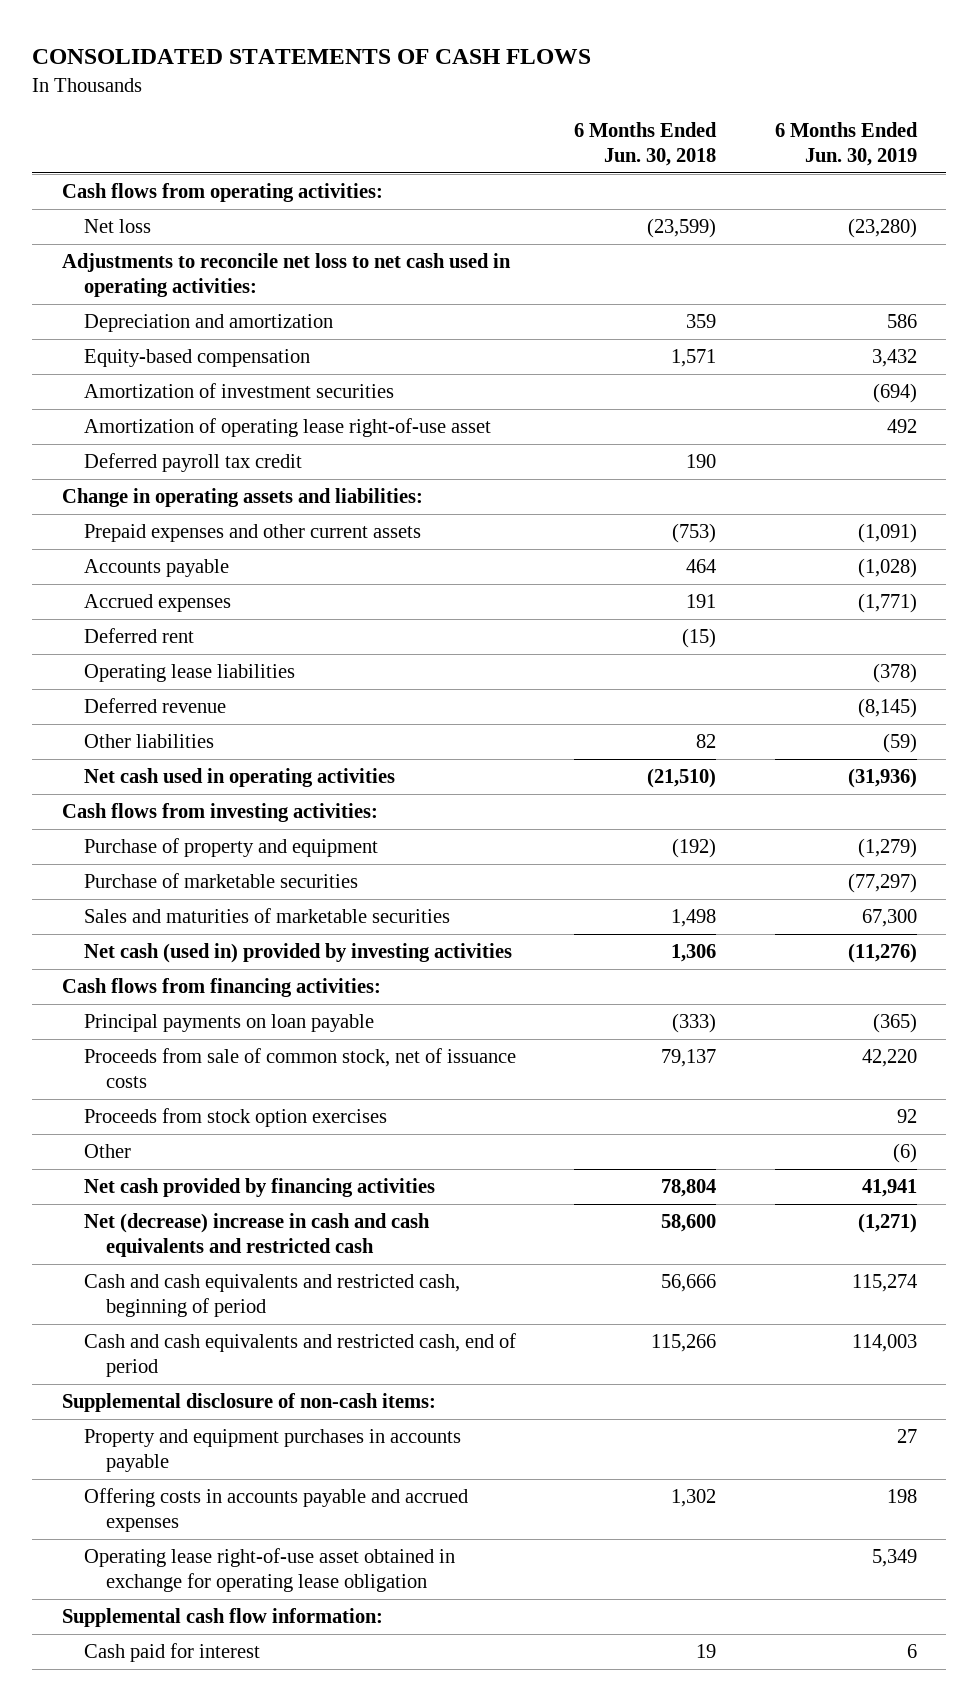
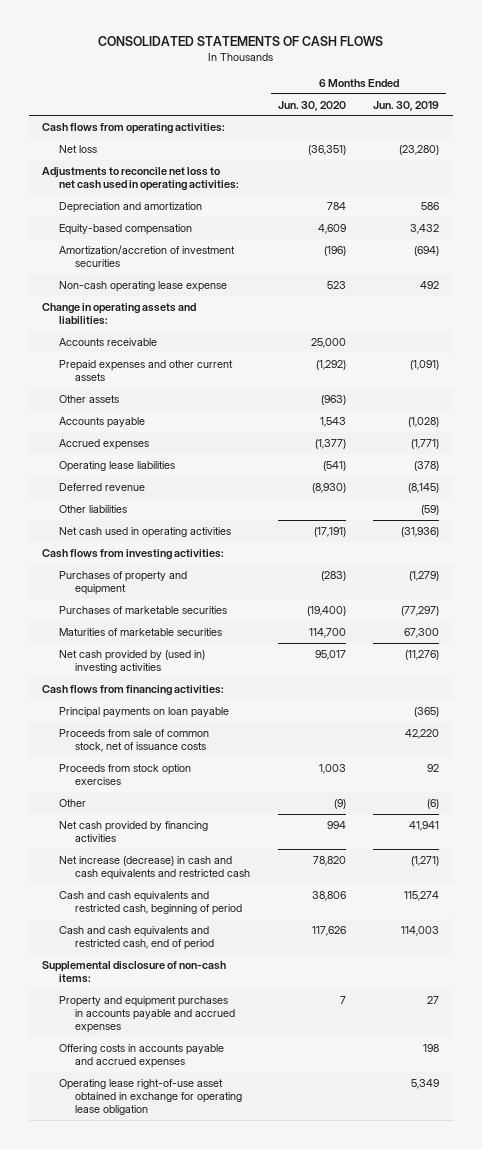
[574,121,718,166] 6 Months Ended Jun. 30, 2018 -> none
none -> [277,100,346,111] Jun. 30, 2020
[83,453,302,473] Deferred payroll tax credit -> none
[83,383,394,399] Amortization of investment securities -> [58,244,235,268] Amortization/accretion of investment securities
[83,418,491,438] Amortization of operating lease right-of-use asset -> [58,280,227,292] Non-cash operating lease expense
none -> [58,337,157,346] Accounts receivable
none -> [58,394,119,403] Other assets
[83,628,194,644] Deferred rent -> none
[83,838,378,858] Purchase of property and equipment -> [58,570,187,596] Purchases of property and equipment
[83,873,358,889] Purchase of marketable securities -> [58,605,227,614] Purchases of marketable securities
[83,908,450,924] Sales and maturities of marketable securities -> [58,627,222,636] Maturities of marketable securities
[83,943,512,964] Net cash (used in) provided by investing activities -> [58,649,205,674] Net cash provided by (used in) investing activities
[83,1213,430,1258] Net (decrease) increase in cash and cash equivalents and restricted cash -> [58,855,251,881] Net increase (decrease) in cash and cash equivalents and restricted cash
[83,1429,461,1473] Property and equipment purchases in accounts payable -> [58,995,236,1034] Property and equipment purchases in accounts payable and accrued expenses
[61,1608,383,1628] Supplemental cash flow information: -> none
[83,1643,260,1663] Cash paid for interest -> none

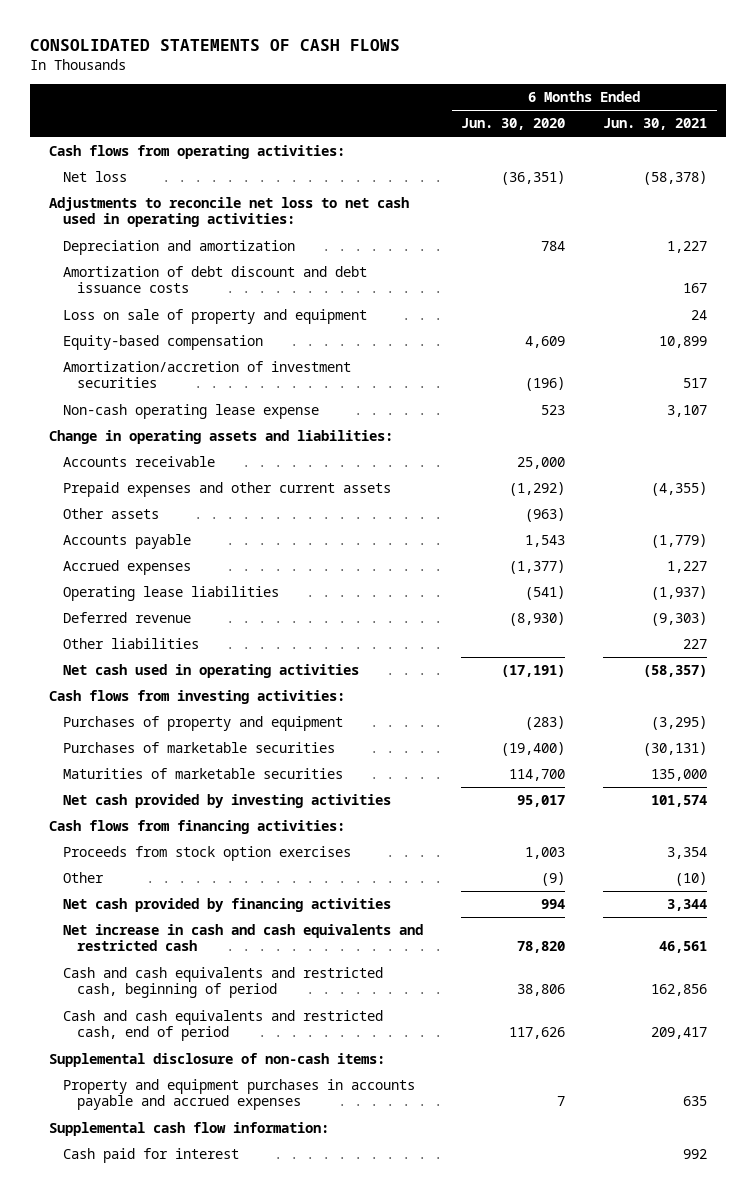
[373,100,440,111] Jun. 30, 2019 -> none
none -> [603,118,708,131] Jun. 30, 2021
none -> [63,266,368,294] Amortization of debt discount and debt issuance costs
none -> [63,309,368,325] Loss on sale of property and equipment
[58,649,205,674] Net cash provided by (used in) investing activities -> [63,794,392,809] Net cash provided by investing activities
[58,706,229,718] Principal payments on loan payable -> none
[58,728,209,753] Proceeds from sale of common stock, net of issuance costs -> none
[58,855,251,881] Net increase (decrease) in cash and cash equivalents and restricted cash -> [63,924,424,952] Net increase in cash and cash equivalents and restricted cash
[58,1043,224,1069] Offering costs in accounts payable and accrued expenses -> none
[58,1078,243,1116] Operating lease right-of-use asset obtained in exchange for operating lease obligation -> none
none -> [49,1122,330,1137] Supplemental cash flow information:
none -> [63,1148,240,1164] Cash paid for interest

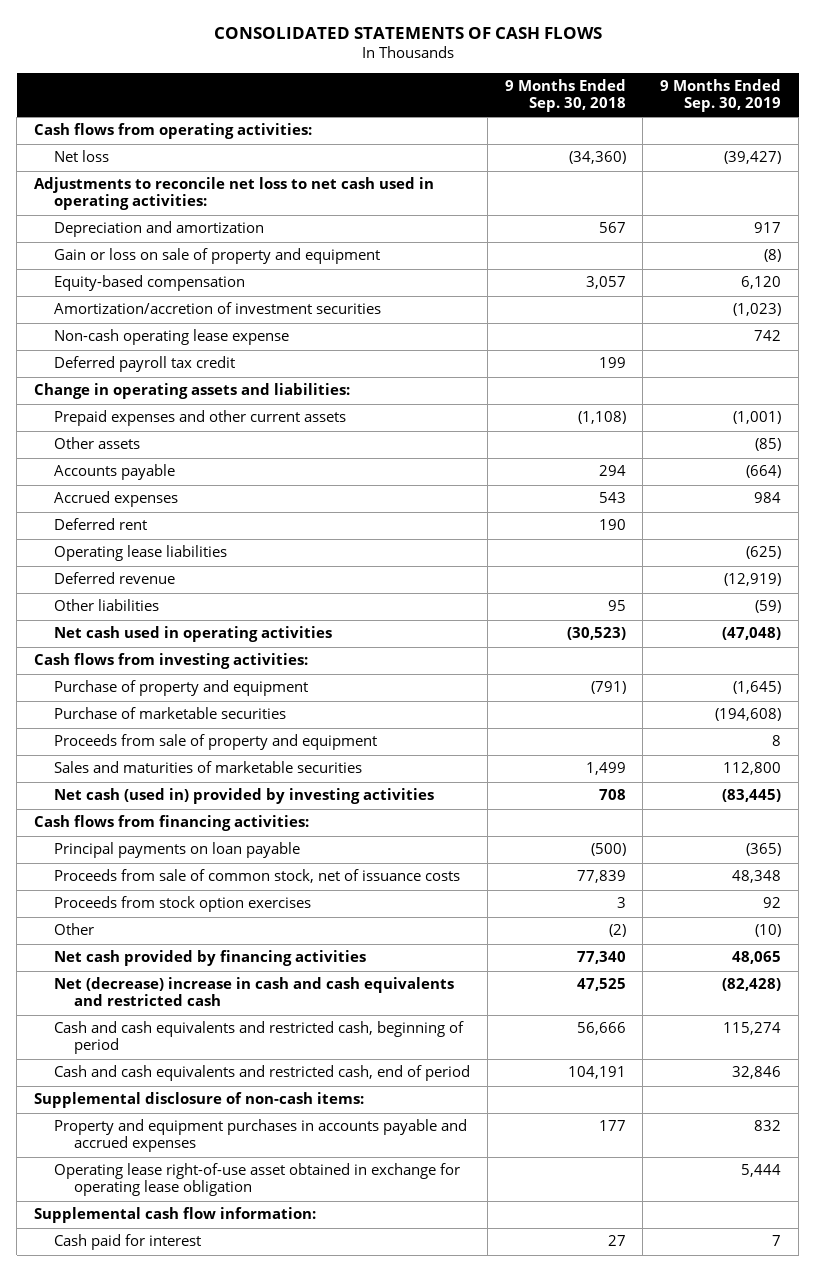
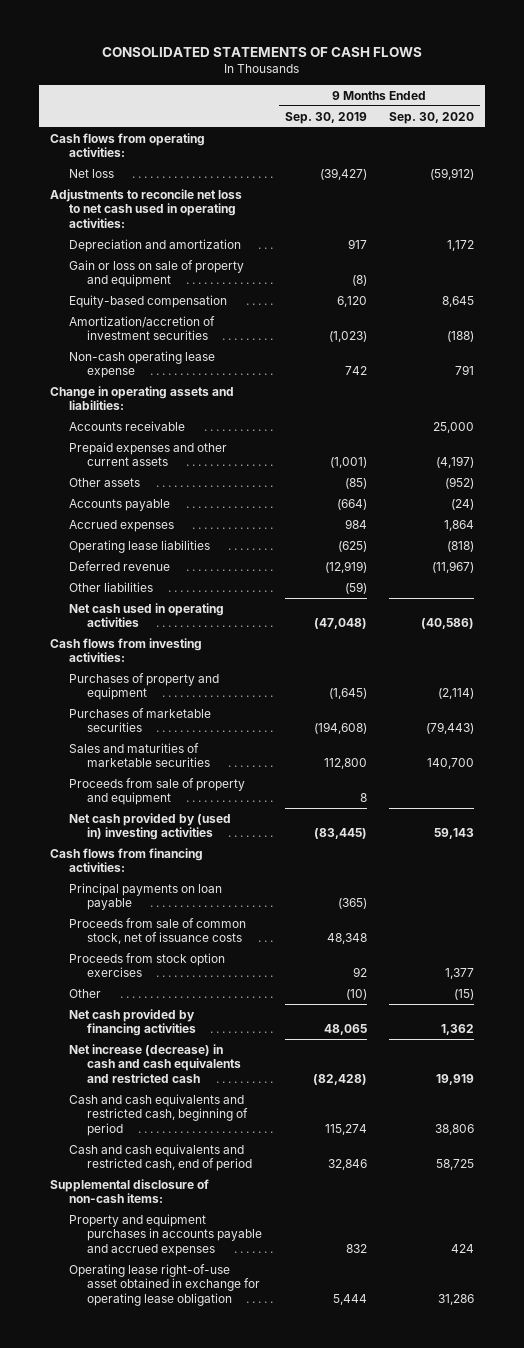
[504,78,626,113] 9 Months Ended Sep. 30, 2018 -> none
none -> [389,111,475,124] Sep. 30, 2020
[53,356,235,373] Deferred payroll tax credit -> none
none -> [68,420,185,431] Accounts receivable
[53,518,147,531] Deferred rent -> none
[53,680,308,697] Purchase of property and equipment -> [68,672,219,701] Purchases of property and equipment
[53,707,286,720] Purchase of marketable securities -> [68,707,211,733] Purchases of marketable securities
[53,734,377,751] Proceeds from sale of property and equipment -> [68,777,245,806] Proceeds from sale of property and equipment
[53,788,434,805] Net cash (used in) provided by investing activities -> [68,812,231,841] Net cash provided by (used in) investing activities
[53,977,454,1007] Net (decrease) increase in cash and cash equivalents and restricted cash -> [68,1043,242,1083] Net increase (decrease) in cash and cash equivalents and restricted cash
[34,1207,317,1224] Supplemental cash flow information: -> none
[53,1234,201,1251] Cash paid for interest -> none

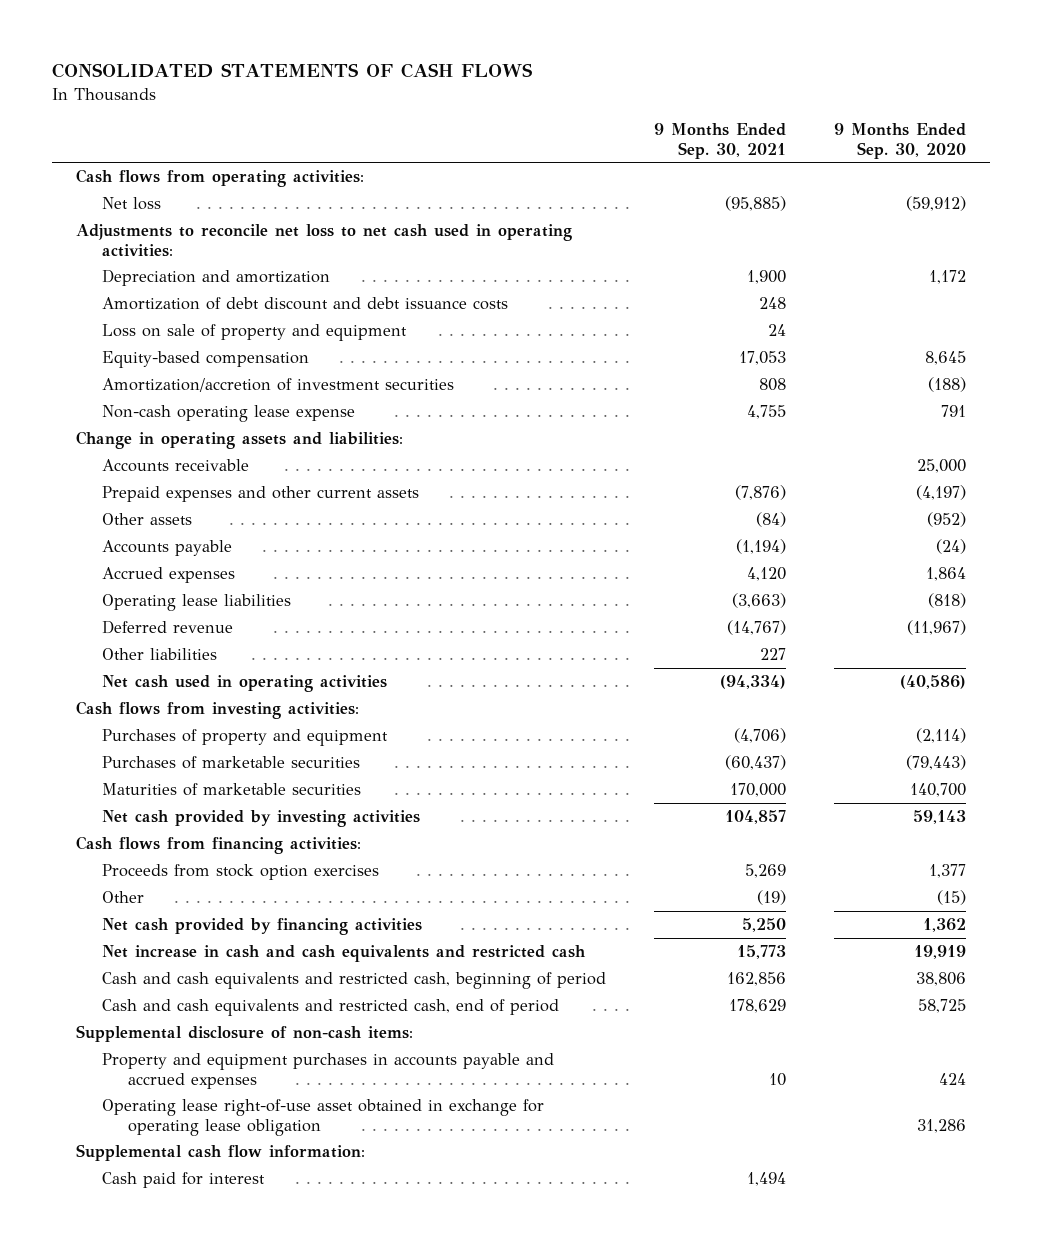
[284,111,367,124] Sep. 30, 2019 -> none
none -> [654,123,787,159] 9 Months Ended Sep. 30, 2021
none -> [102,297,509,311] Amortization of debt discount and debt issuance costs
[68,259,244,288] Gain or loss on sale of property and equipment -> [102,324,408,342] Loss on sale of property and equipment
[68,777,245,806] Proceeds from sale of property and equipment -> none
[68,742,211,768] Sales and maturities of marketable securities -> [102,783,362,797] Maturities of marketable securities
[68,812,231,841] Net cash provided by (used in) investing activities -> [102,810,421,828] Net cash provided by investing activities
[68,882,222,911] Principal payments on loan payable -> none
[68,917,246,945] Proceeds from sale of common stock, net of issuance costs -> none
[68,1043,242,1083] Net increase (decrease) in cash and cash equivalents and restricted cash -> [102,945,587,963] Net increase in cash and cash equivalents and restricted cash
none -> [75,1144,365,1162] Supplemental cash flow information:
none -> [102,1172,266,1189] Cash paid for interest

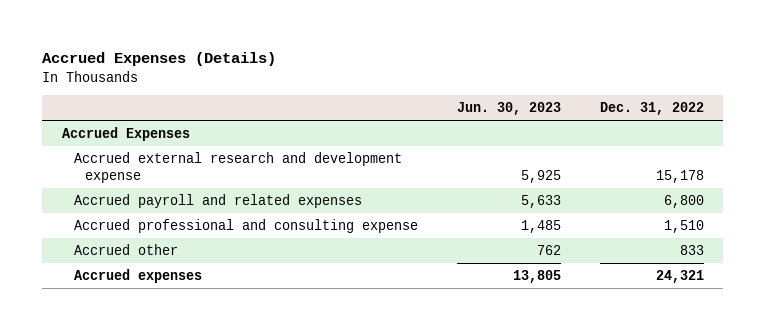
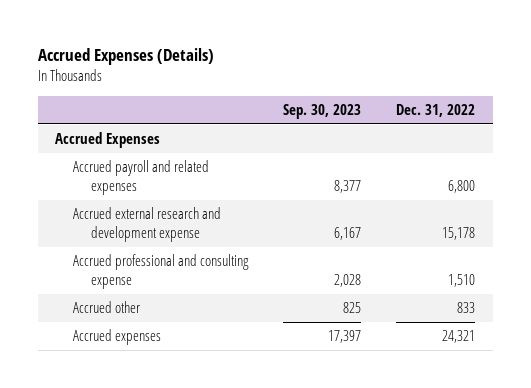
[456,102,561,116] Jun. 30, 2023 -> none
none -> [283,104,362,120] Sep. 30, 2023
[73,152,402,183] Accrued external research and development expense -> [73,207,222,243] Accrued external research and development expense

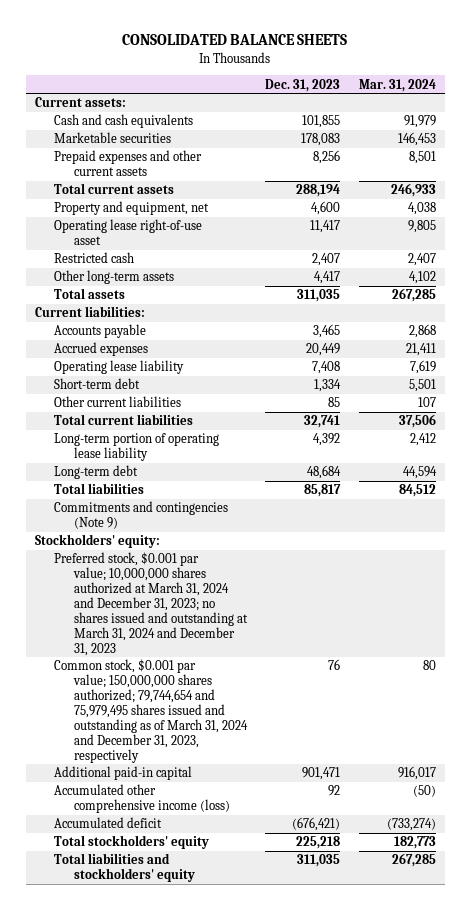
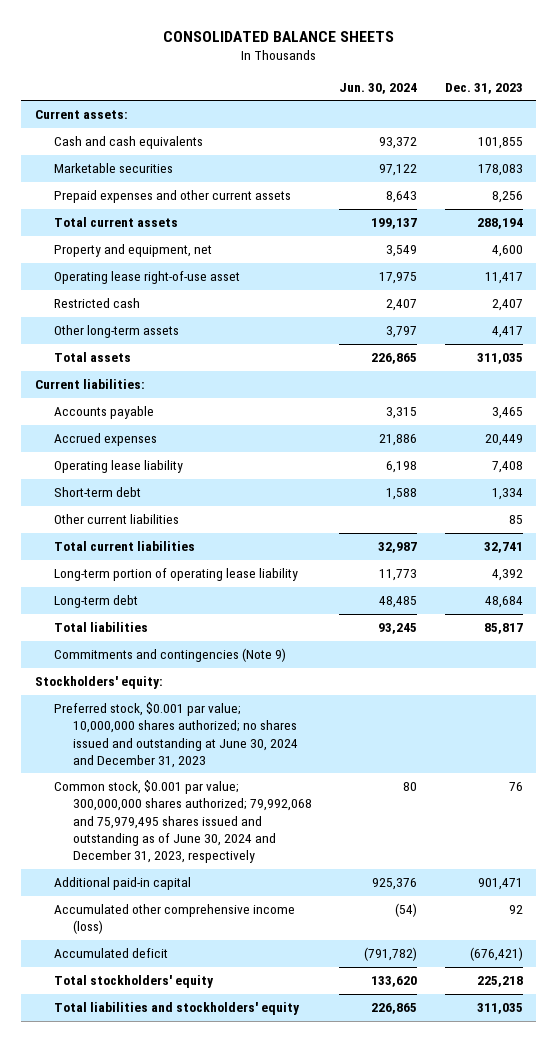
[358,78,436,92] Mar. 31, 2024 -> none
none -> [339,82,418,94] Jun. 30, 2024
[54,552,248,656] Preferred stock, $0.001 par value; 10,000,000 shares authorized at March 31, 2024 and December 31, 2023; no shares issued and outstanding at March 31, 2024 and December 31, 2023 -> [53,702,298,768] Preferred stock, $0.001 par value; 10,000,000 shares authorized; no shares issued and outstanding at June 30, 2024 and December 31, 2023
[54,659,248,763] Common stock, $0.001 par value; 150,000,000 shares authorized; 79,744,654 and 75,979,495 shares issued and outstanding as of March 31, 2024 and December 31, 2023, respectively -> [53,780,312,864] Common stock, $0.001 par value; 300,000,000 shares authorized; 79,992,068 and 75,979,495 shares issued and outstanding as of June 30, 2024 and December 31, 2023, respectively

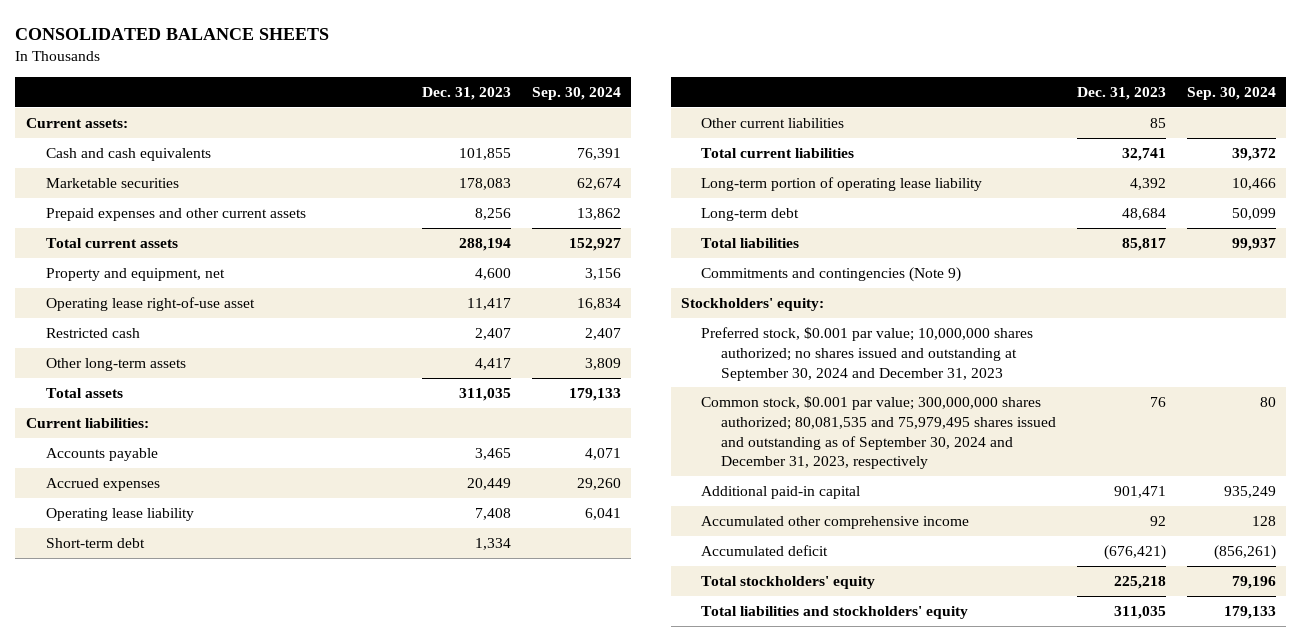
[339,82,418,94] Jun. 30, 2024 -> none
none -> [531,86,621,100] Sep. 30, 2024
[53,702,298,768] Preferred stock, $0.001 par value; 10,000,000 shares authorized; no shares issued and outstanding at June 30, 2024 and December 31, 2023 -> [701,327,1034,381] Preferred stock, $0.001 par value; 10,000,000 shares authorized; no shares issued and outstanding at September 30, 2024 and December 31, 2023
[53,780,312,864] Common stock, $0.001 par value; 300,000,000 shares authorized; 79,992,068 and 75,979,495 shares issued and outstanding as of June 30, 2024 and December 31, 2023, respectively -> [701,396,1057,470] Common stock, $0.001 par value; 300,000,000 shares authorized; 80,081,535 and 75,979,495 shares issued and outstanding as of September 30, 2024 and December 31, 2023, respectively
[53,904,295,935] Accumulated other comprehensive income (loss) -> [701,516,970,530] Accumulated other comprehensive income

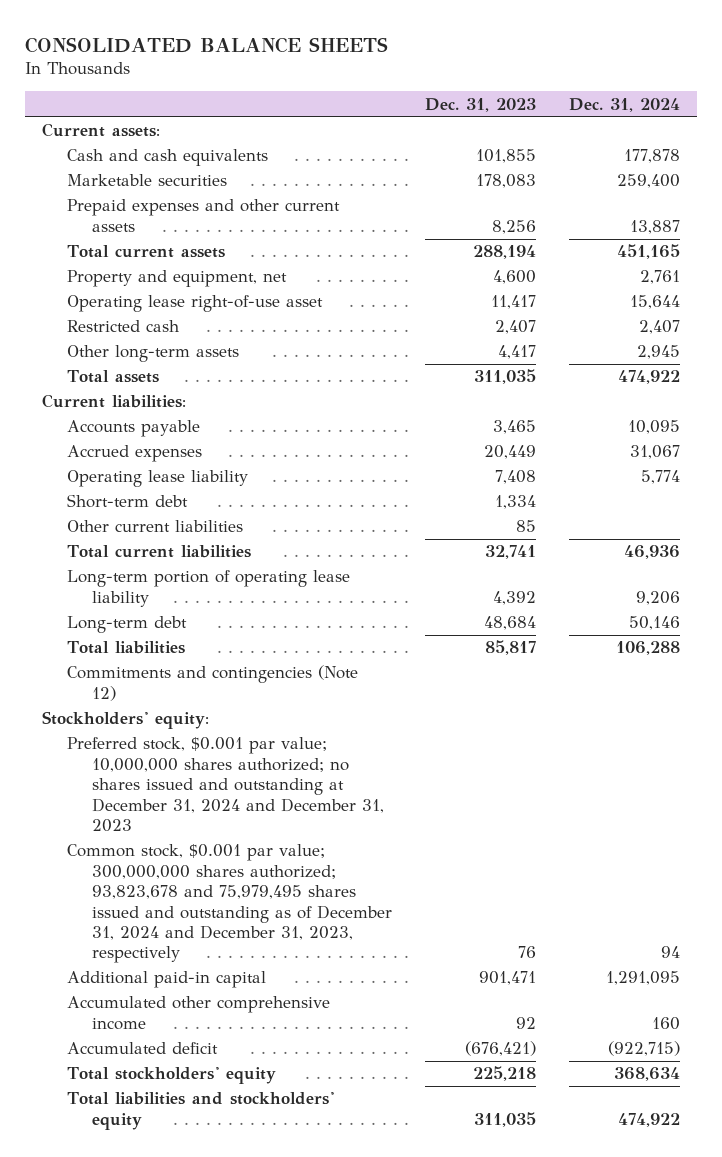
[531,86,621,100] Sep. 30, 2024 -> none
none -> [569,97,681,112] Dec. 31, 2024
[701,267,962,283] Commitments and contingencies (Note 9) -> [67,665,359,701] Commitments and contingencies (Note 12)
[701,327,1034,381] Preferred stock, $0.001 par value; 10,000,000 shares authorized; no shares issued and outstanding at September 30, 2024 and December 31, 2023 -> [67,737,385,832] Preferred stock, $0.001 par value; 10,000,000 shares authorized; no shares issued and outstanding at December 31, 2024 and December 31, 2023
[701,396,1057,470] Common stock, $0.001 par value; 300,000,000 shares authorized; 80,081,535 and 75,979,495 shares issued and outstanding as of September 30, 2024 and December 31, 2023, respectively -> [67,844,393,964] Common stock, $0.001 par value; 300,000,000 shares authorized; 93,823,678 and 75,979,495 shares issued and outstanding as of December 31, 2024 and December 31, 2023, respectively

